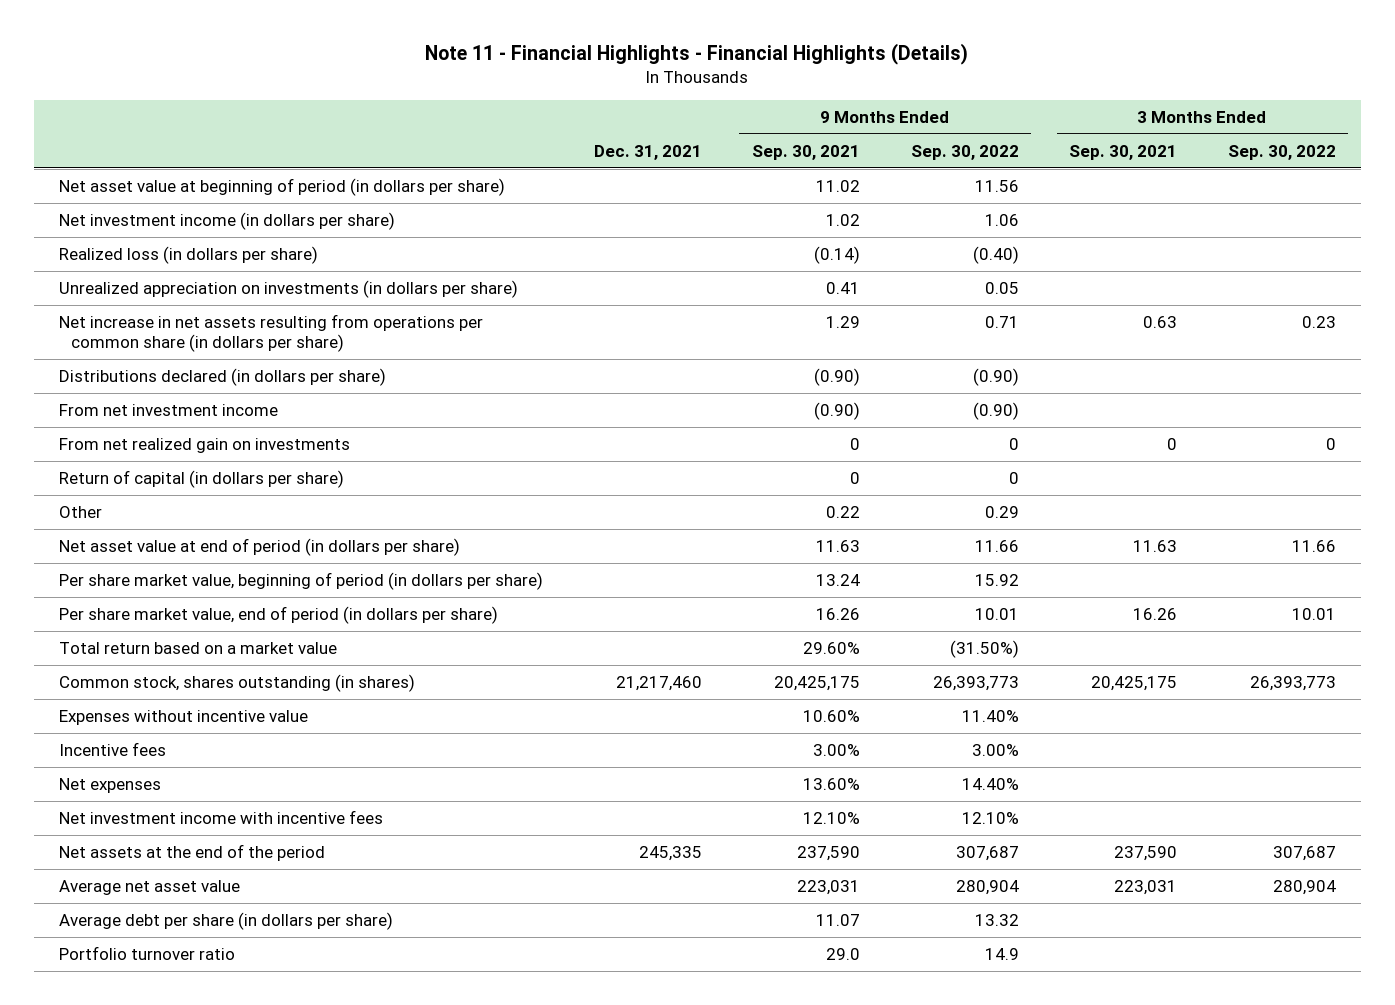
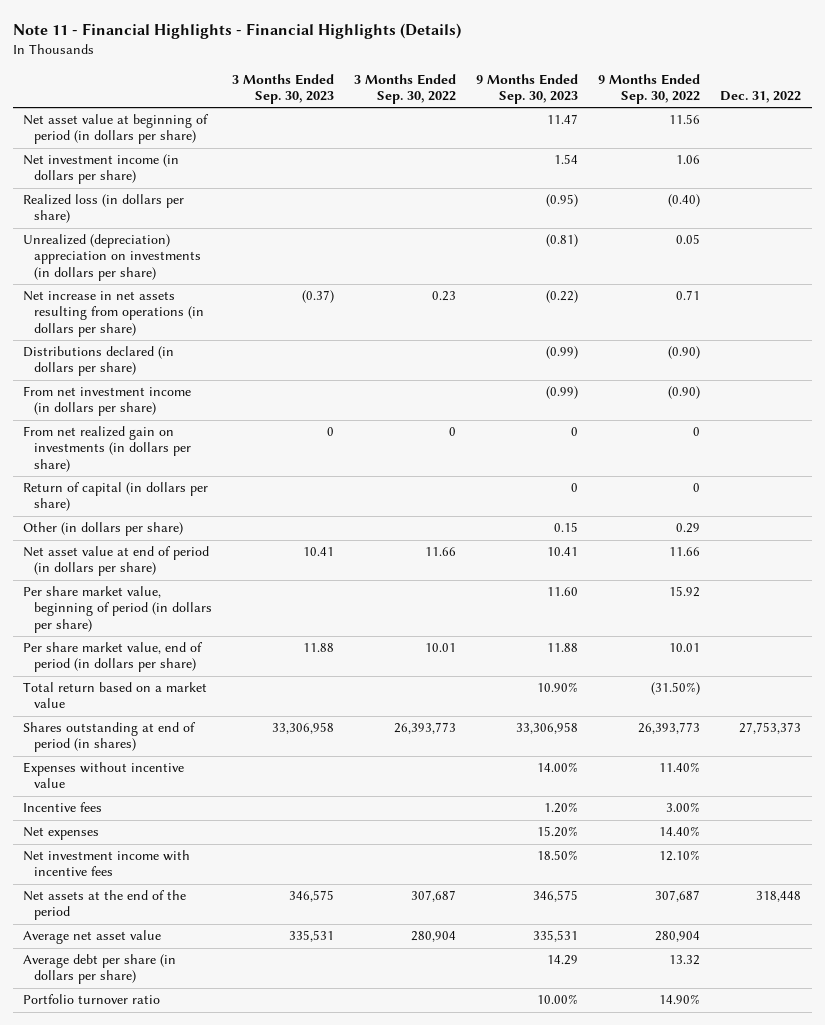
[593,144,702,160] Dec. 31, 2021 -> none
[752,144,861,160] Sep. 30, 2021 -> none
[1069,144,1178,160] Sep. 30, 2021 -> none
none -> [231,73,334,104] 3 Months Ended Sep. 30, 2023
none -> [476,73,579,104] 9 Months Ended Sep. 30, 2023
none -> [720,90,802,103] Dec. 31, 2022
[59,279,519,298] Unrealized appreciation on investments (in dollars per share) -> [23,234,201,281] Unrealized (depreciation) appreciation on investments (in dollars per share)
[59,313,484,353] Net increase in net assets resulting from operations per common share (in dollars per share) -> [23,291,204,337] Net increase in net assets resulting from operations (in dollars per share)
[59,403,279,416] From net investment income -> [23,386,192,417] From net investment income (in dollars per share)
[59,437,351,453] From net realized gain on investments -> [23,426,191,472] From net realized gain on investments (in dollars per share)
[59,505,103,518] Other -> [23,522,184,537] Other (in dollars per share)
[59,673,416,692] Common stock, shares outstanding (in shares) -> [23,722,197,753] Shares outstanding at end of period (in shares)
[984,947,1019,960] 14.9 -> [659,994,701,1005] 14.90%

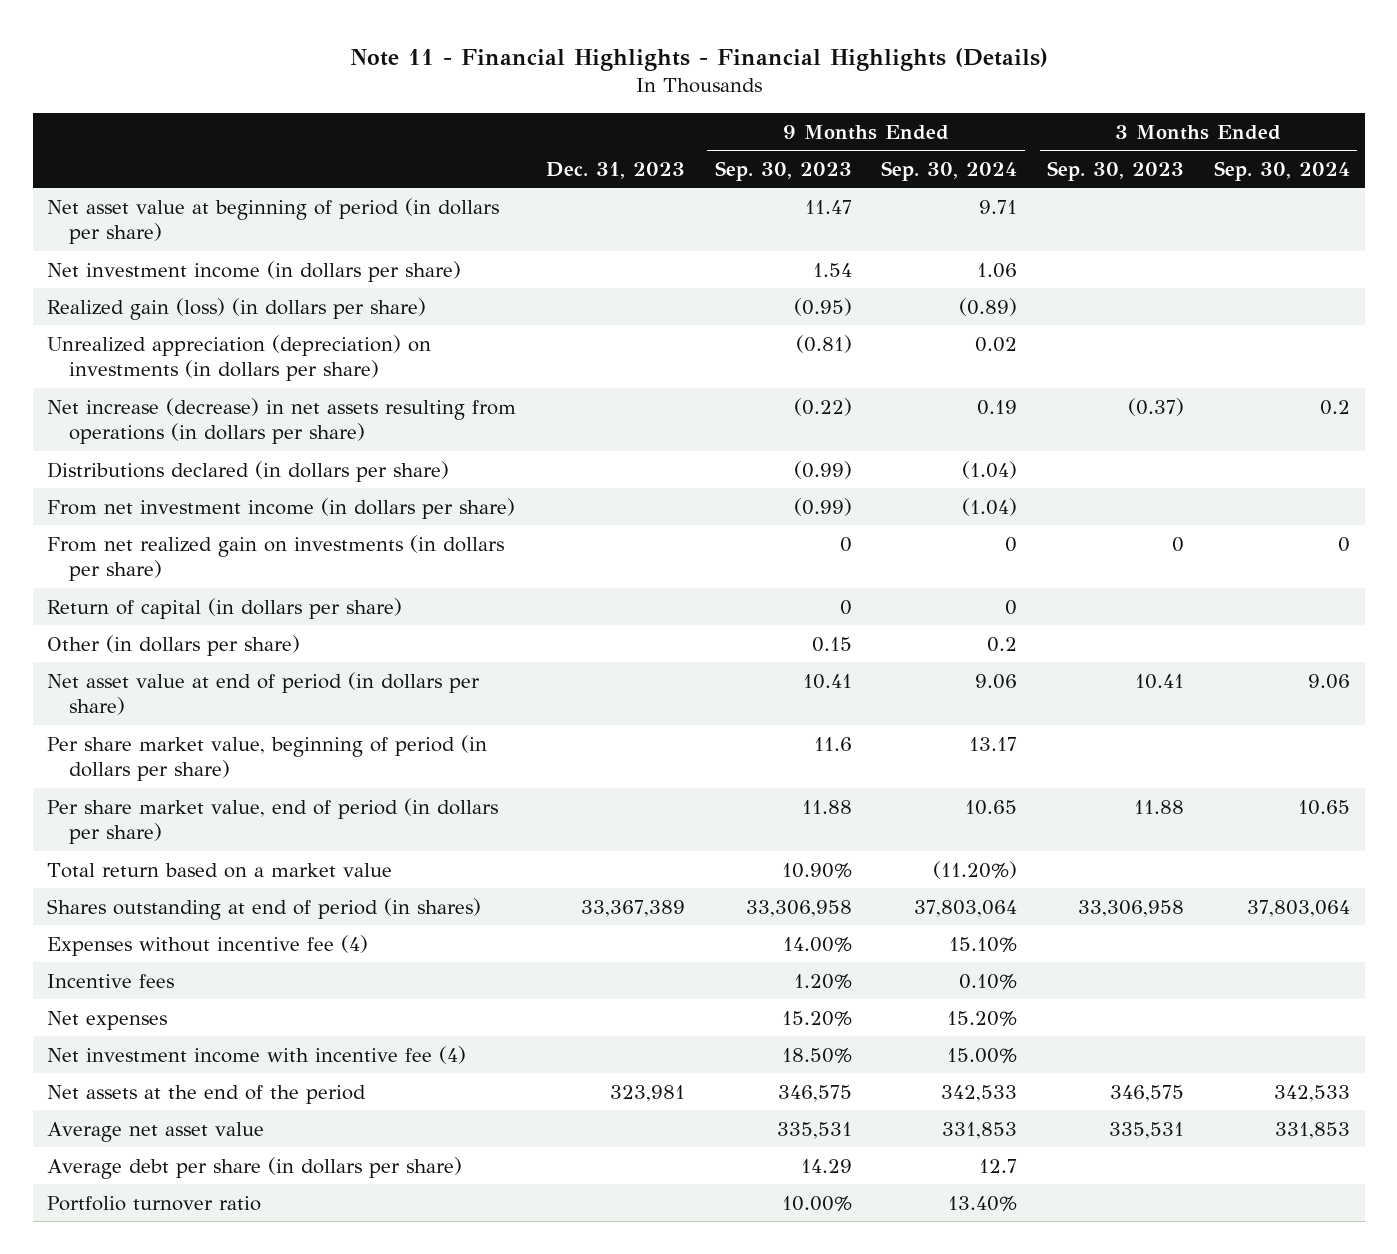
[353,73,456,104] 3 Months Ended Sep. 30, 2022 -> none
[598,73,701,104] 9 Months Ended Sep. 30, 2022 -> none
[720,90,802,103] Dec. 31, 2022 -> none
none -> [546,161,686,179] Dec. 31, 2023
none -> [881,160,1018,181] Sep. 30, 2024
none -> [1213,160,1350,181] Sep. 30, 2024
[23,194,185,224] Realized loss (in dollars per share) -> [47,297,427,320] Realized gain (loss) (in dollars per share)
[23,234,201,281] Unrealized (depreciation) appreciation on investments (in dollars per share) -> [47,334,432,381] Unrealized appreciation (depreciation) on investments (in dollars per share)
[23,291,204,337] Net increase in net assets resulting from operations (in dollars per share) -> [47,397,517,444] Net increase (decrease) in net assets resulting from operations (in dollars per share)
[547,587,579,597] 11.60 -> [813,736,852,751] 11.6
[23,762,185,789] Expenses without incentive value -> [47,934,369,956] Expenses without incentive fee (4)
[23,850,191,877] Net investment income with incentive fees -> [47,1045,467,1064] Net investment income with incentive fee (4)

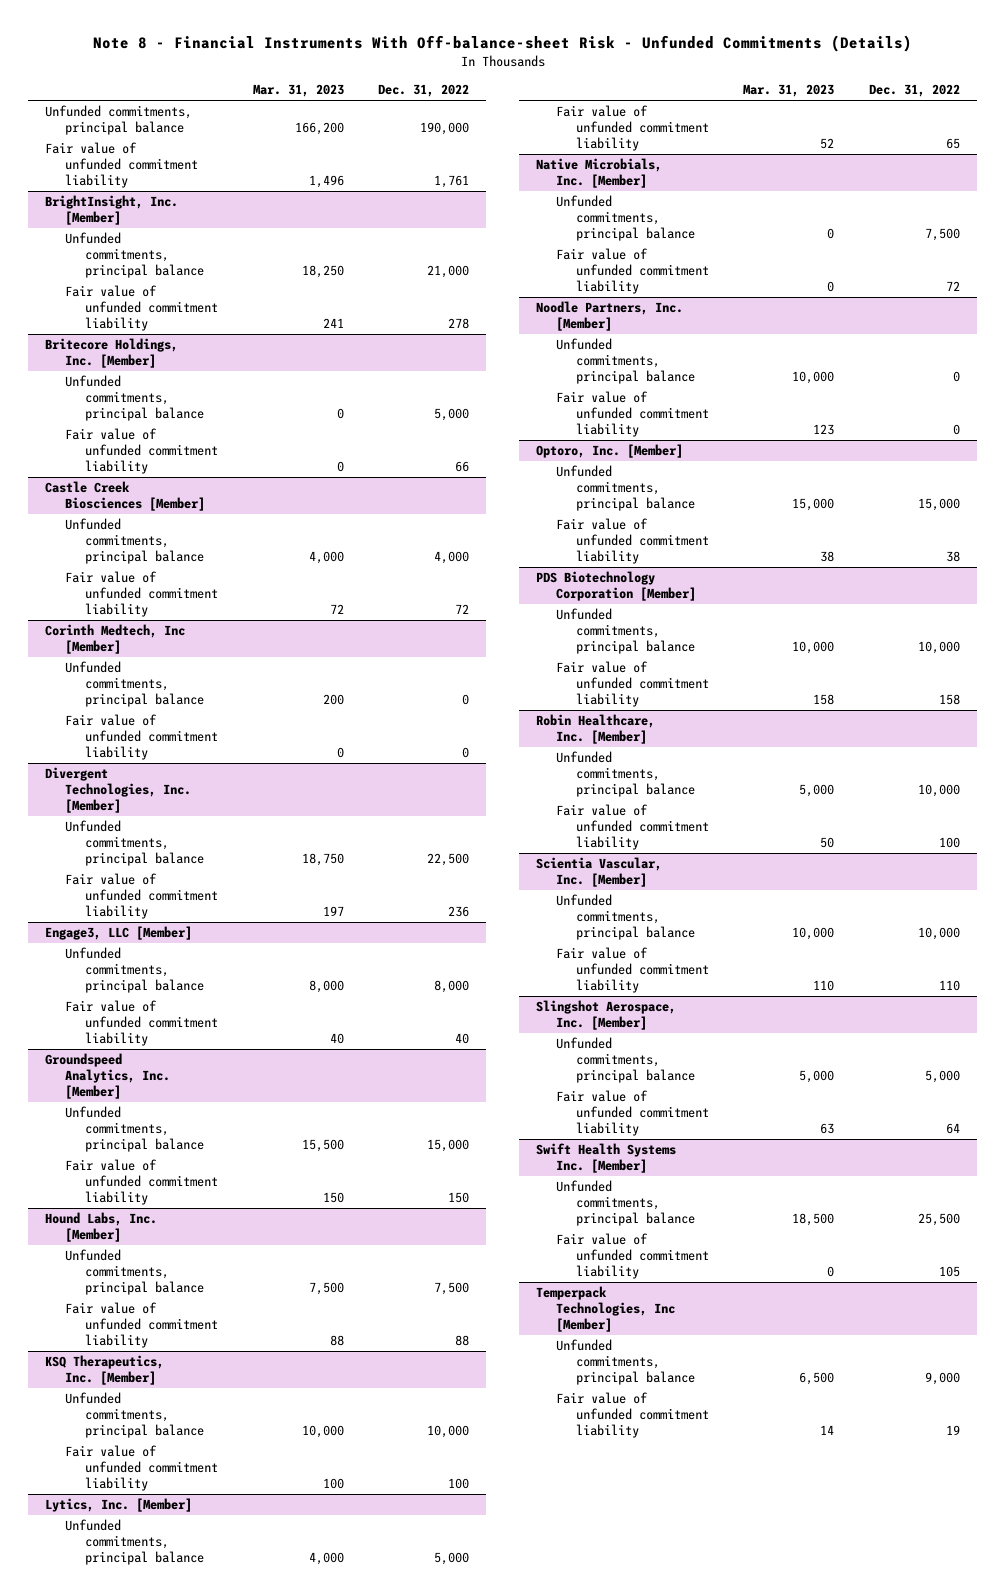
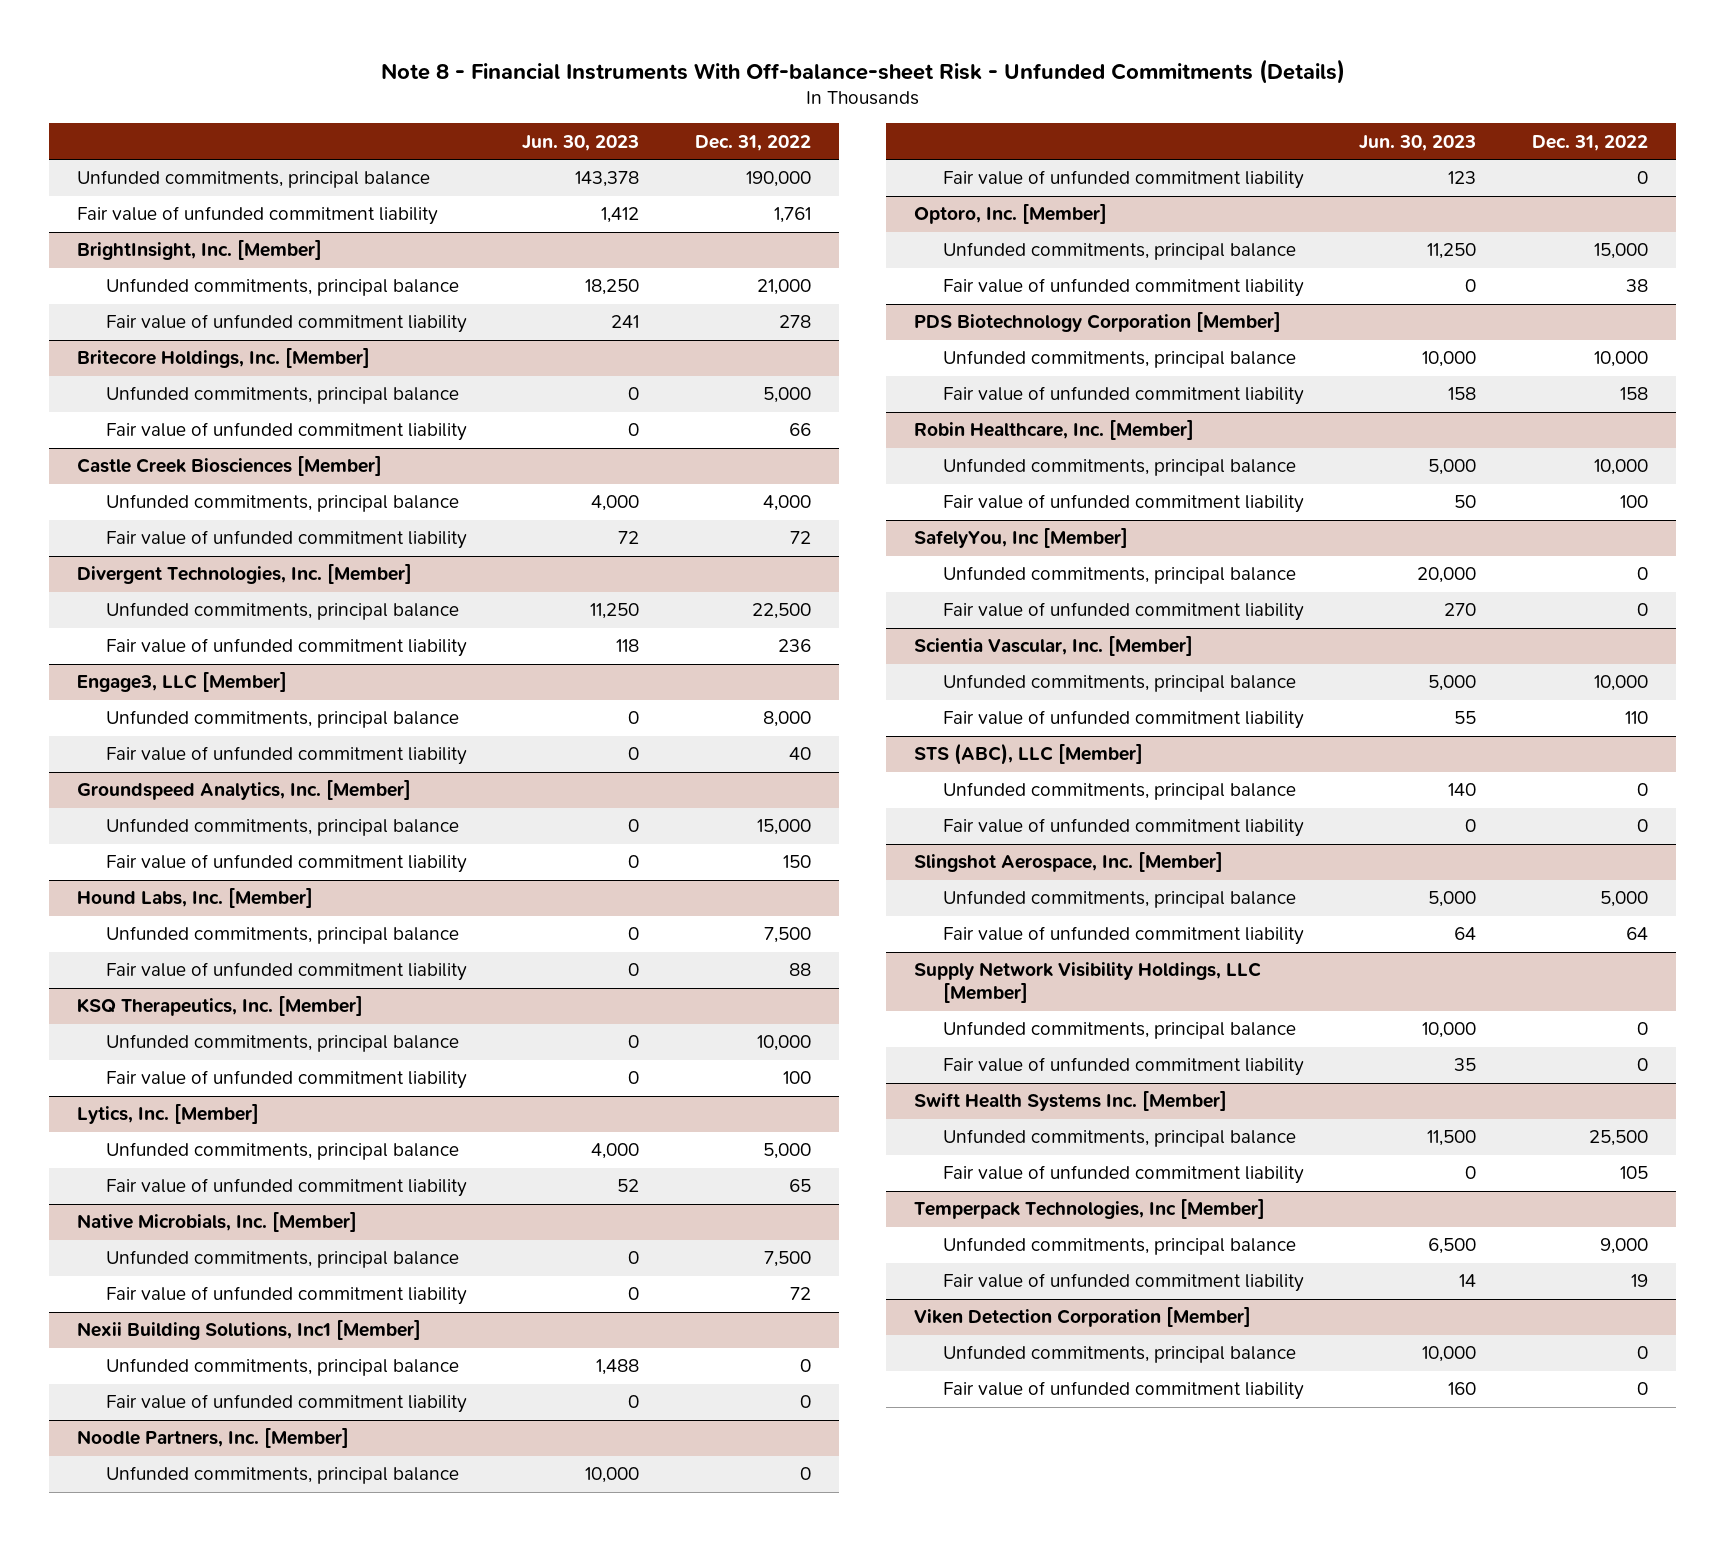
[252,84,344,98] Mar. 31, 2023 -> none
none -> [522,134,640,151] Jun. 30, 2023
[45,624,186,655] Corinth Medtech, Inc [Member] -> none
[65,661,205,708] Unfunded commitments, principal balance -> none
[65,714,219,761] Fair value of unfunded commitment liability -> none
none -> [77,1320,422,1341] Nexii Building Solutions, Inc1 [Member]
none -> [105,1358,459,1377] Unfunded commitments, principal balance
none -> [105,1394,467,1414] Fair value of unfunded commitment liability
none -> [914,528,1129,549] SafelyYou, Inc [Member]
none -> [942,566,1296,585] Unfunded commitments, principal balance
none -> [942,602,1304,622] Fair value of unfunded commitment liability
none -> [914,743,1144,766] STS (ABC), LLC [Member]
none -> [942,782,1296,801] Unfunded commitments, principal balance
none -> [942,818,1304,838] Fair value of unfunded commitment liability
none -> [914,962,1262,1003] Supply Network Visibility Holdings, LLC [Member]
none -> [942,1021,1296,1040] Unfunded commitments, principal balance
none -> [942,1057,1304,1077] Fair value of unfunded commitment liability
none -> [914,1307,1252,1328] Viken Detection Corporation [Member]
none -> [942,1345,1296,1364] Unfunded commitments, principal balance
none -> [942,1381,1304,1401] Fair value of unfunded commitment liability

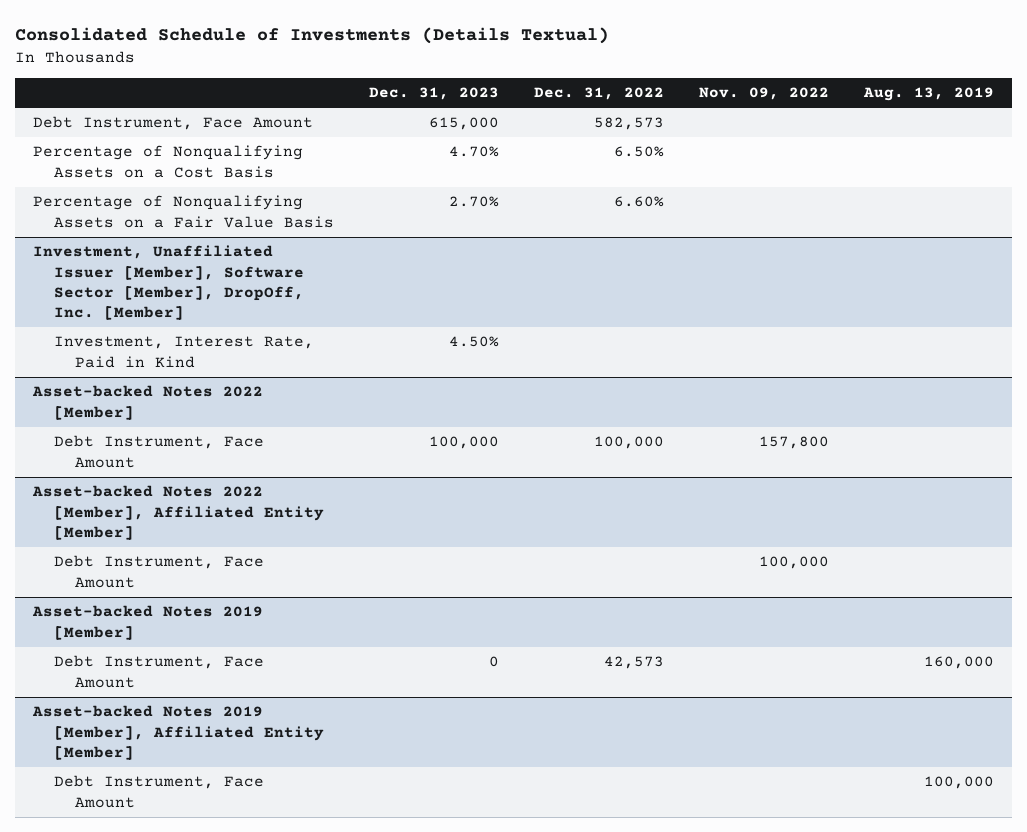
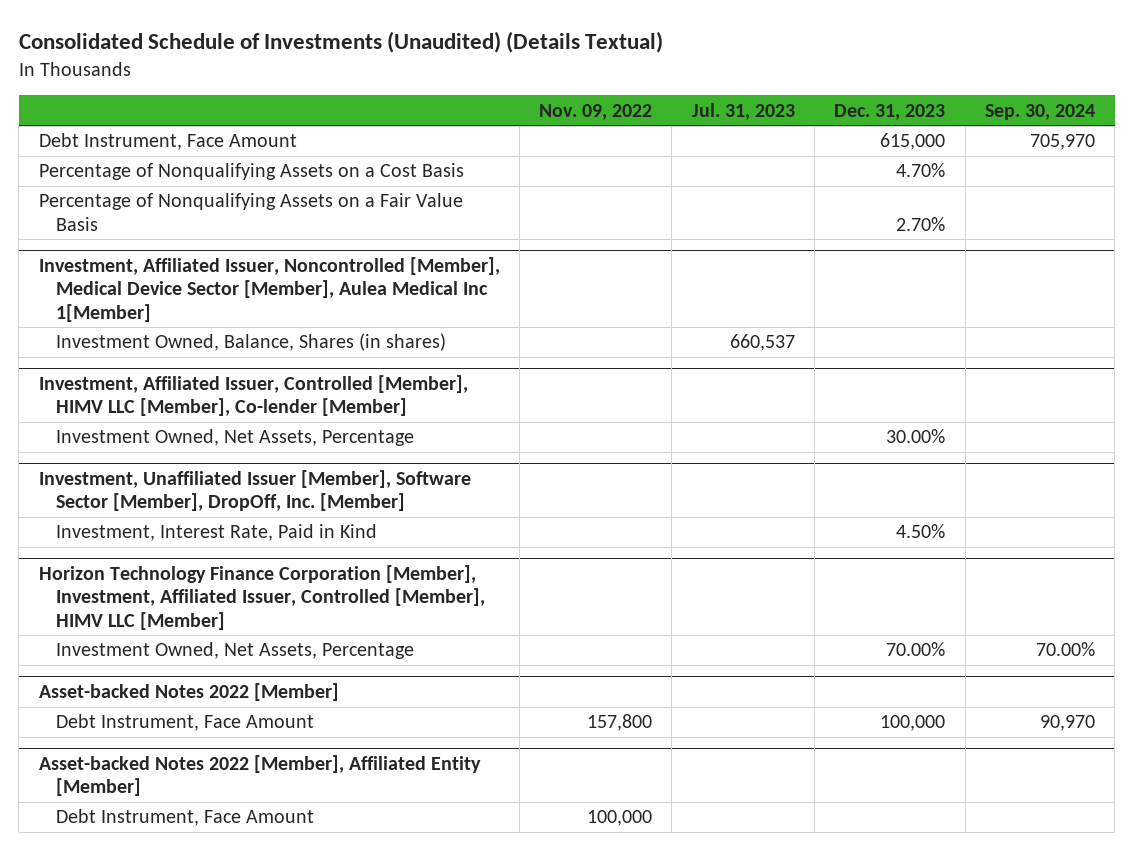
[15,26,610,44] Consolidated Schedule of Investments (Details Textual) -> [18,31,663,54] Consolidated Schedule of Investments (Unaudited) (Details Textual)
[533,86,664,100] Dec. 31, 2022 -> none
[863,86,995,101] Aug. 13, 2019 -> none
none -> [691,102,795,120] Jul. 31, 2023
none -> [984,103,1095,120] Sep. 30, 2024
none -> [38,257,500,322] Investment, Affiliated Issuer, Noncontrolled [Member], Medical Device Sector [Member], Aulea Medical Inc 1[Member]
none -> [55,333,446,352] Investment Owned, Balance, Shares (in shares)
none -> [38,375,468,417] Investment, Affiliated Issuer, Controlled [Member], HIMV LLC [Member], Co-lender [Member]
none -> [55,429,414,447] Investment Owned, Net Assets, Percentage
none -> [38,565,485,630] Horizon Technology Finance Corporation [Member], Investment, Affiliated Issuer, Controlled [Member], HIMV LLC [Member]
none -> [55,642,414,660] Investment Owned, Net Assets, Percentage
[31,605,263,640] Asset-backed Notes 2019 [Member] -> none
[53,655,264,688] Debt Instrument, Face Amount -> none
[31,705,324,760] Asset-backed Notes 2019 [Member], Affiliated Entity [Member] -> none
[53,775,264,808] Debt Instrument, Face Amount -> none

